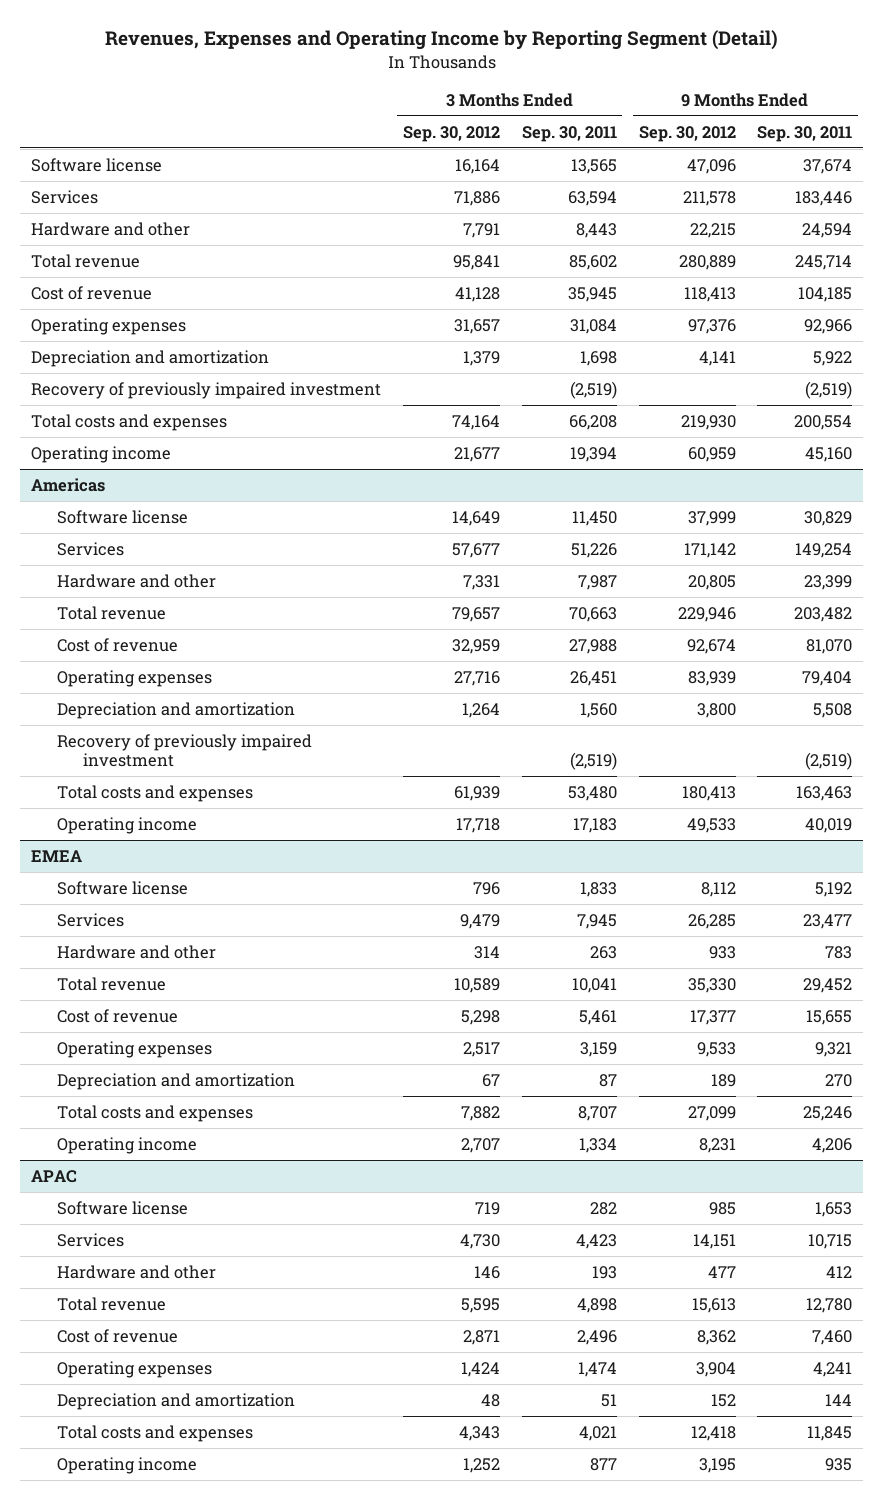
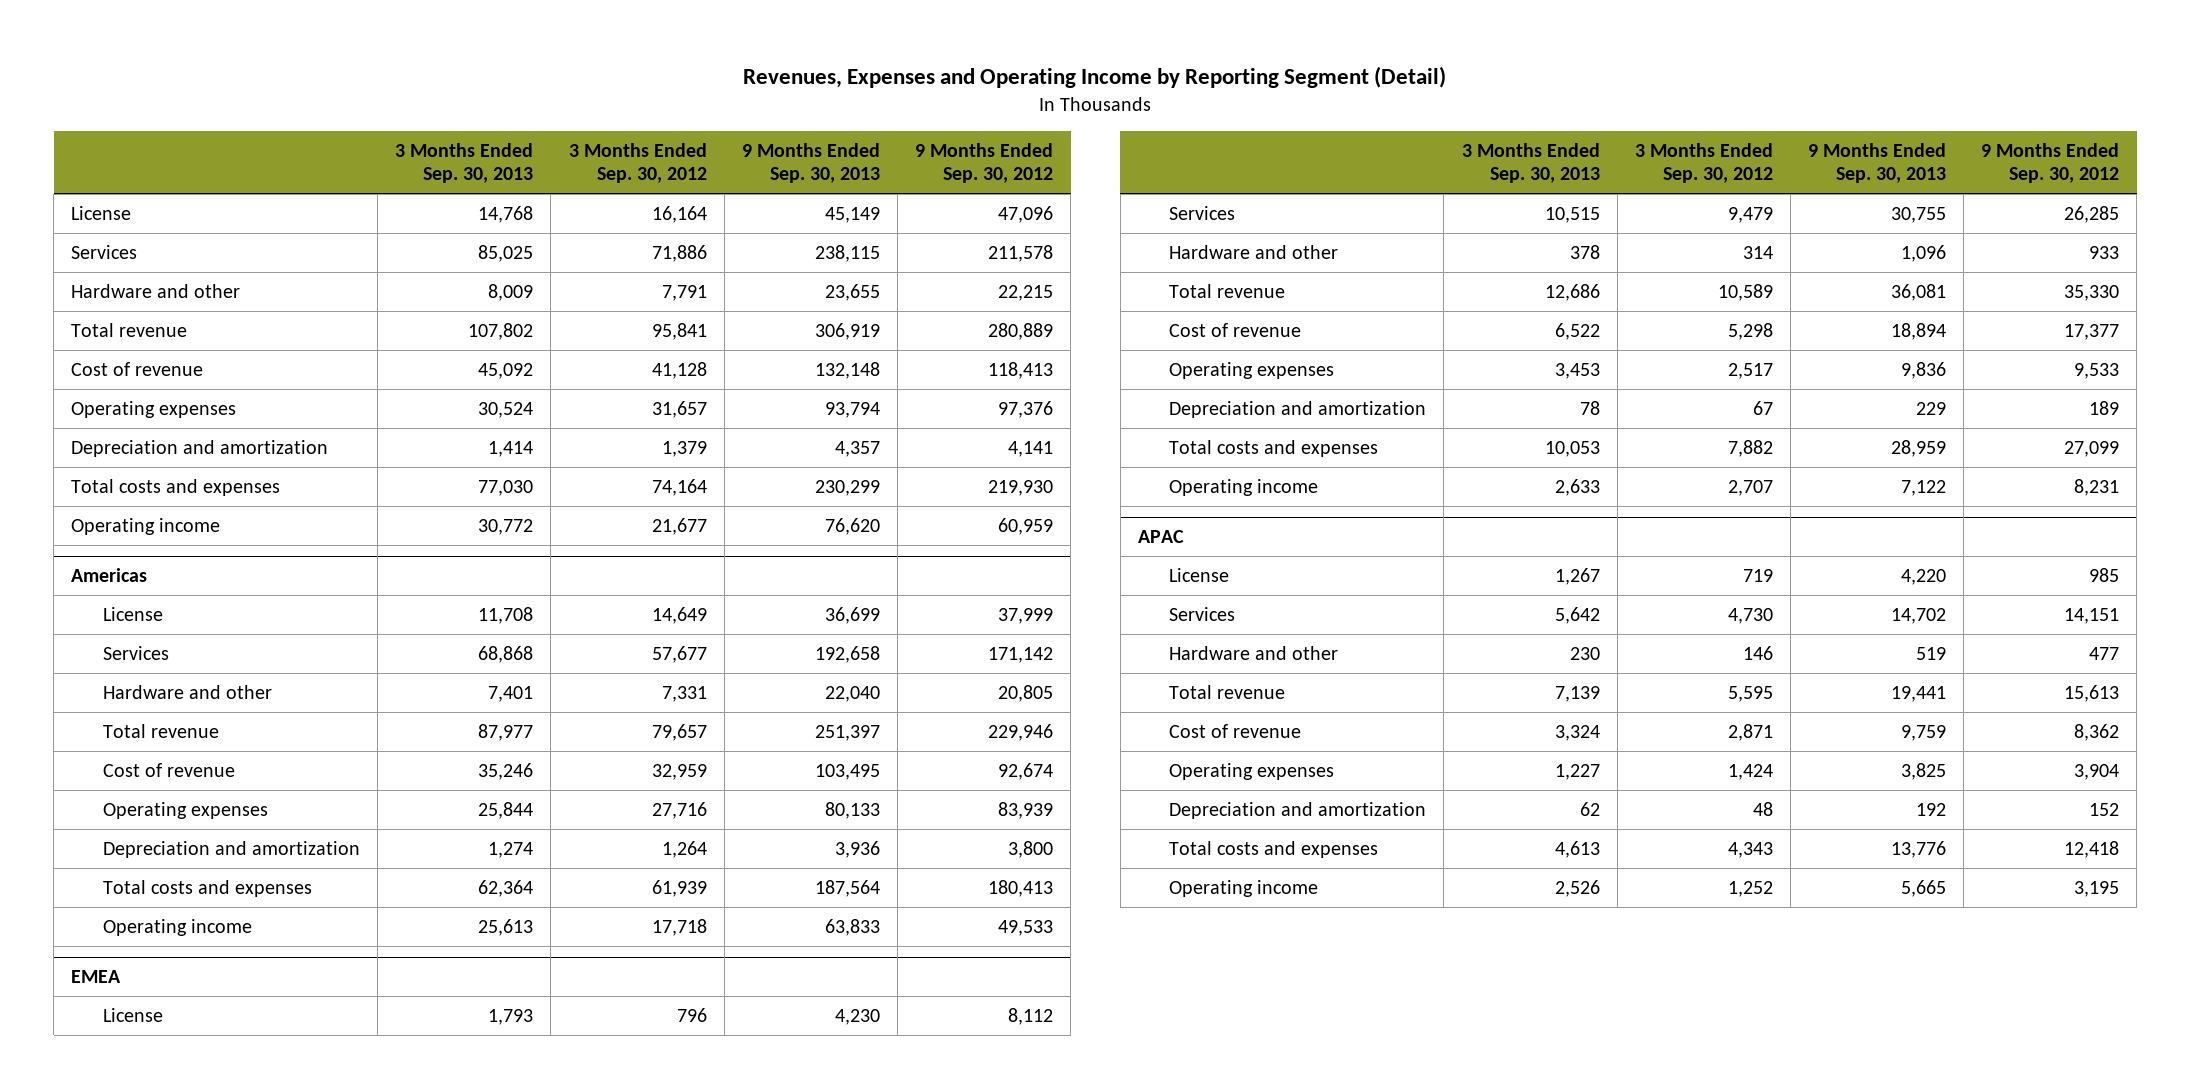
[521,125,617,142] Sep. 30, 2011 -> none
[757,125,853,142] Sep. 30, 2011 -> none
none -> [395,142,534,183] 3 Months Ended Sep. 30, 2013
none -> [741,142,880,183] 9 Months Ended Sep. 30, 2013
[30,157,162,172] Software license -> [71,205,132,220] License
[30,381,381,399] Recovery of previously impaired investment -> none
[56,509,188,524] Software license -> [103,606,164,621] License
[56,733,312,768] Recovery of previously impaired investment -> none
[56,880,188,895] Software license -> [103,1007,164,1022] License
[56,1200,188,1215] Software license -> [1169,567,1230,582] License

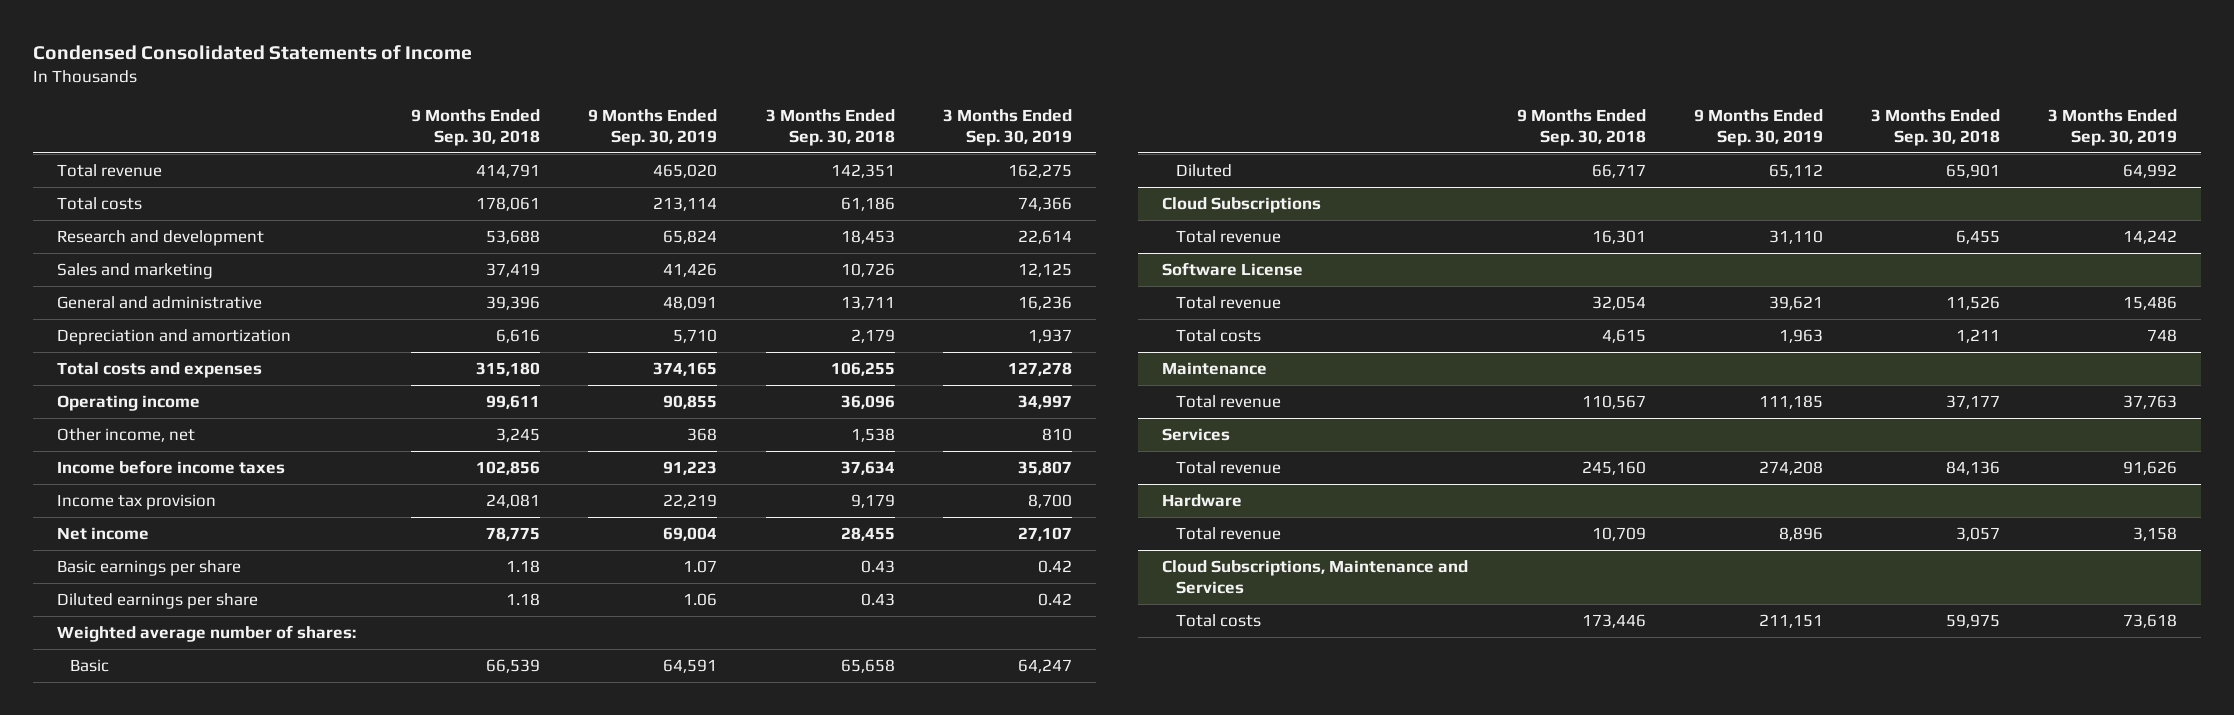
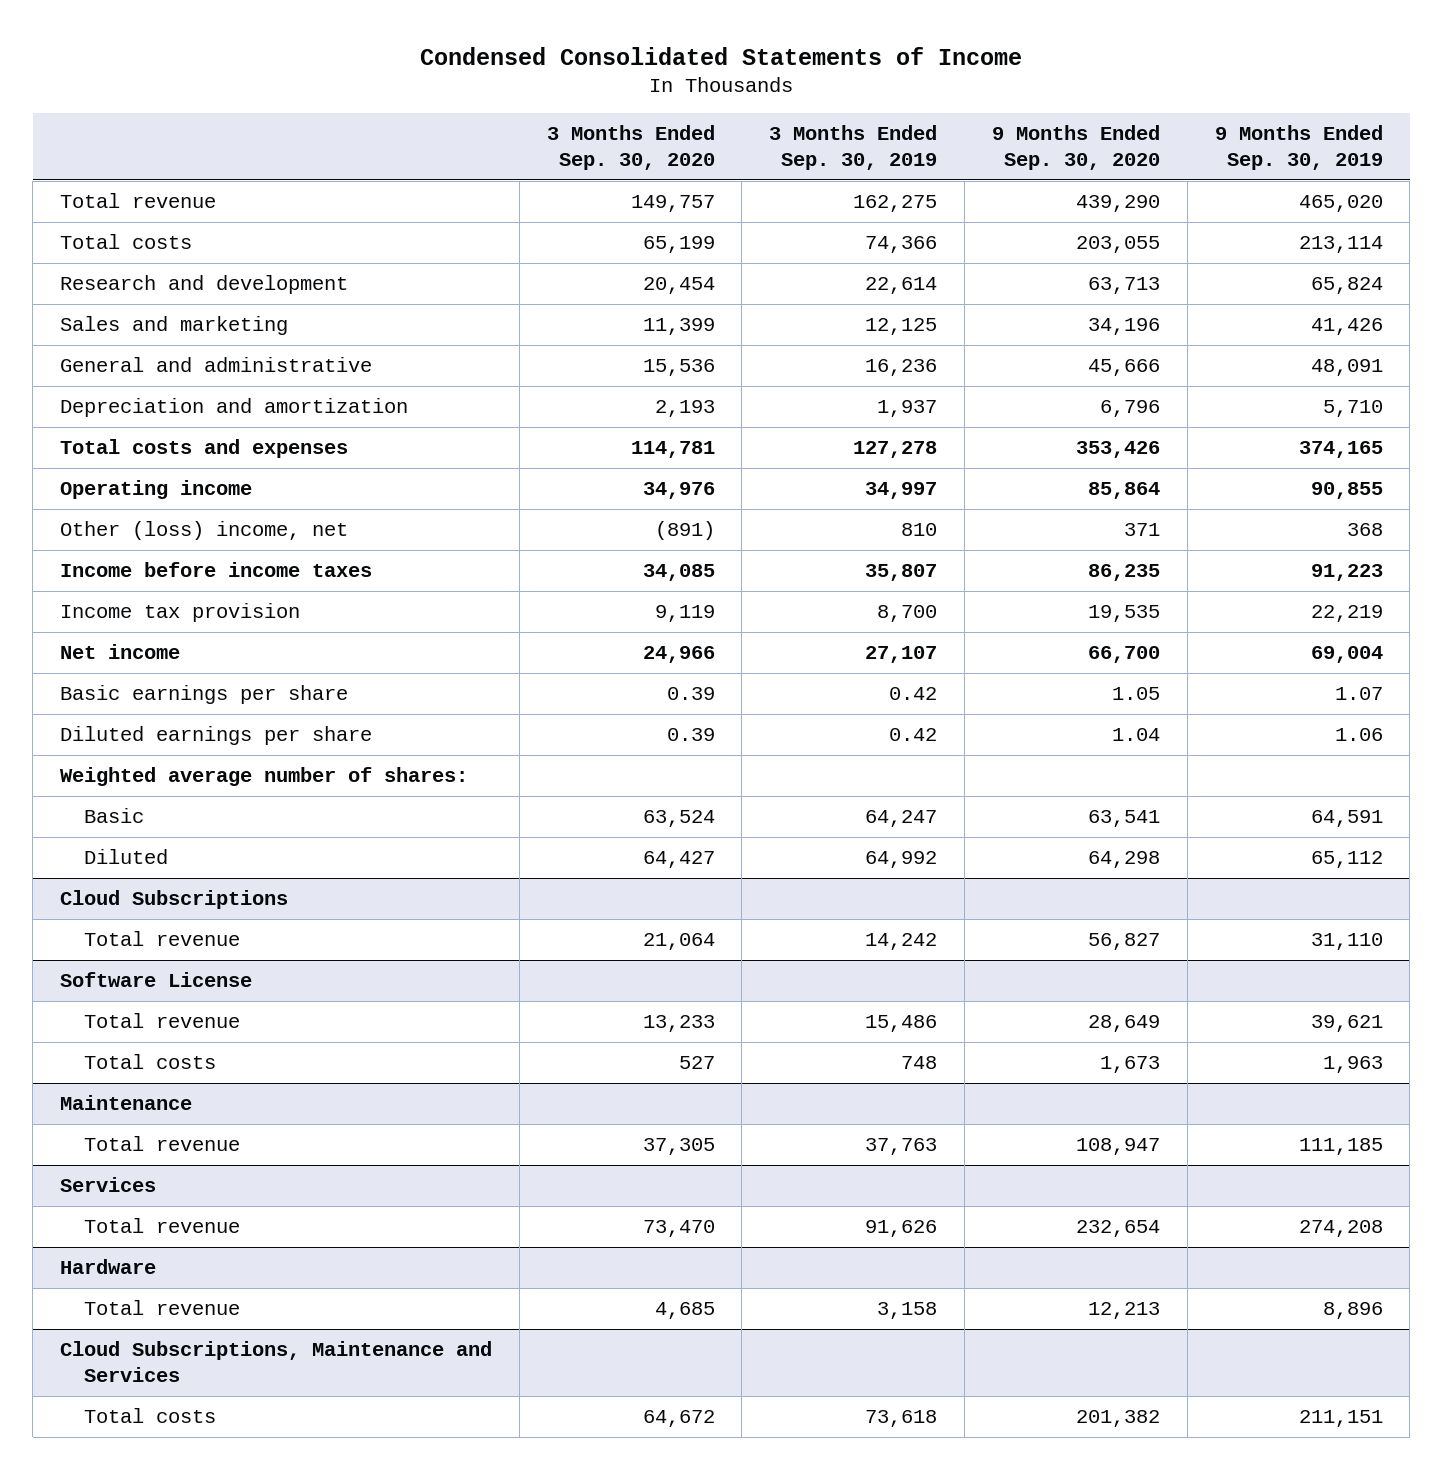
[411,109,541,146] 9 Months Ended Sep. 30, 2018 -> none
[765,109,895,146] 3 Months Ended Sep. 30, 2018 -> none
none -> [546,125,715,171] 3 Months Ended Sep. 30, 2020
none -> [991,125,1160,171] 9 Months Ended Sep. 30, 2020
[57,428,196,443] Other income, net -> [60,521,349,541] Other (loss) income, net

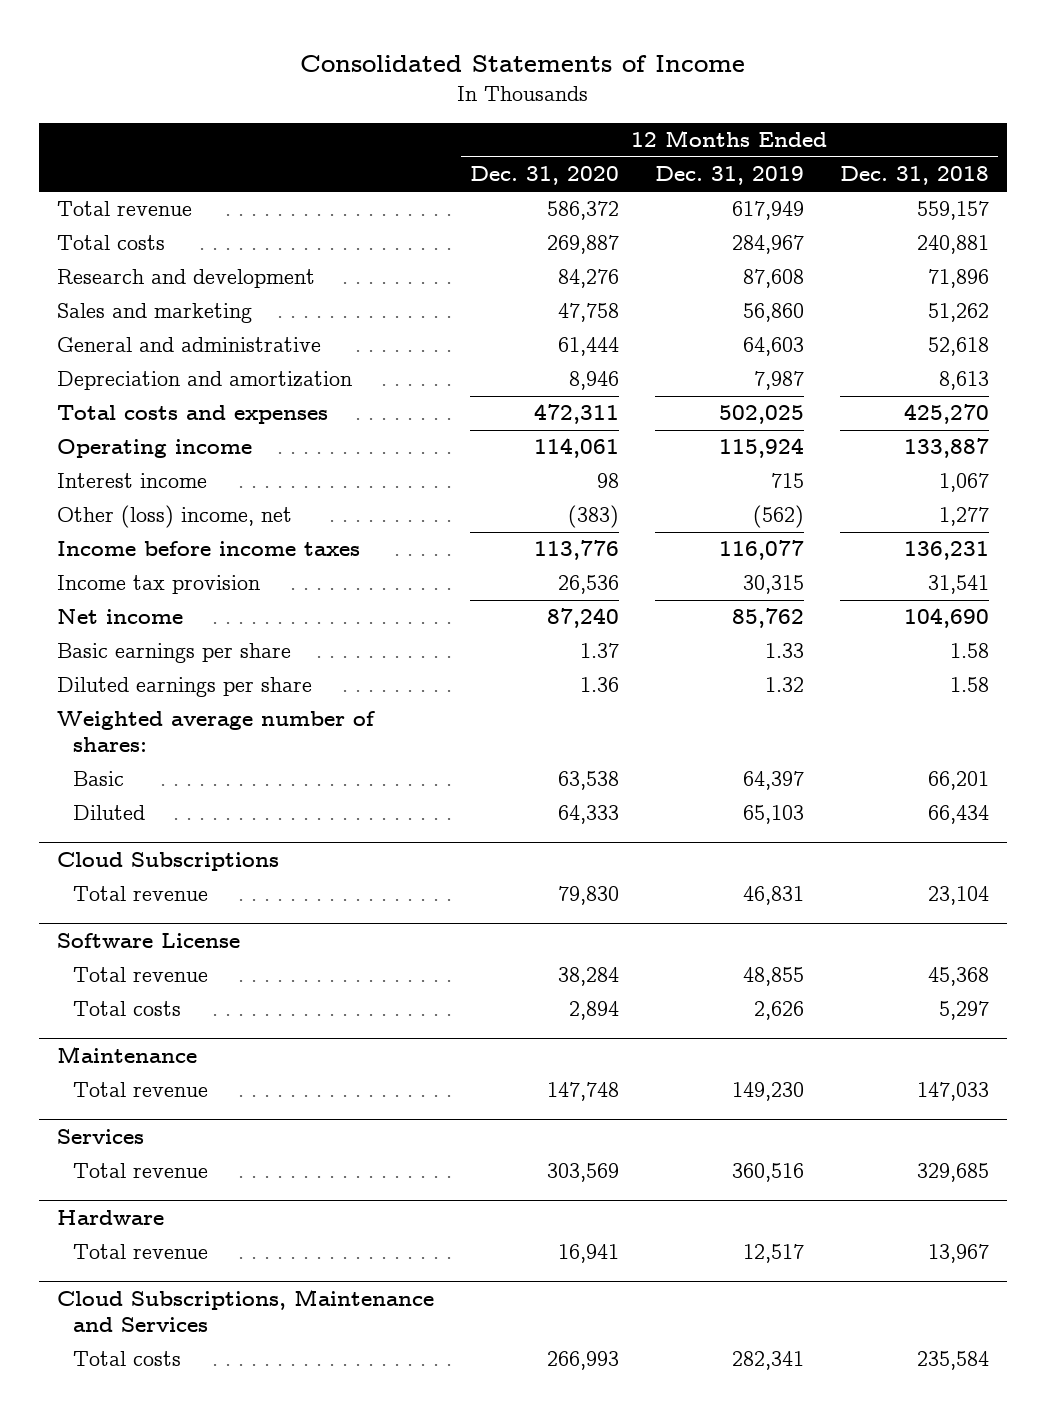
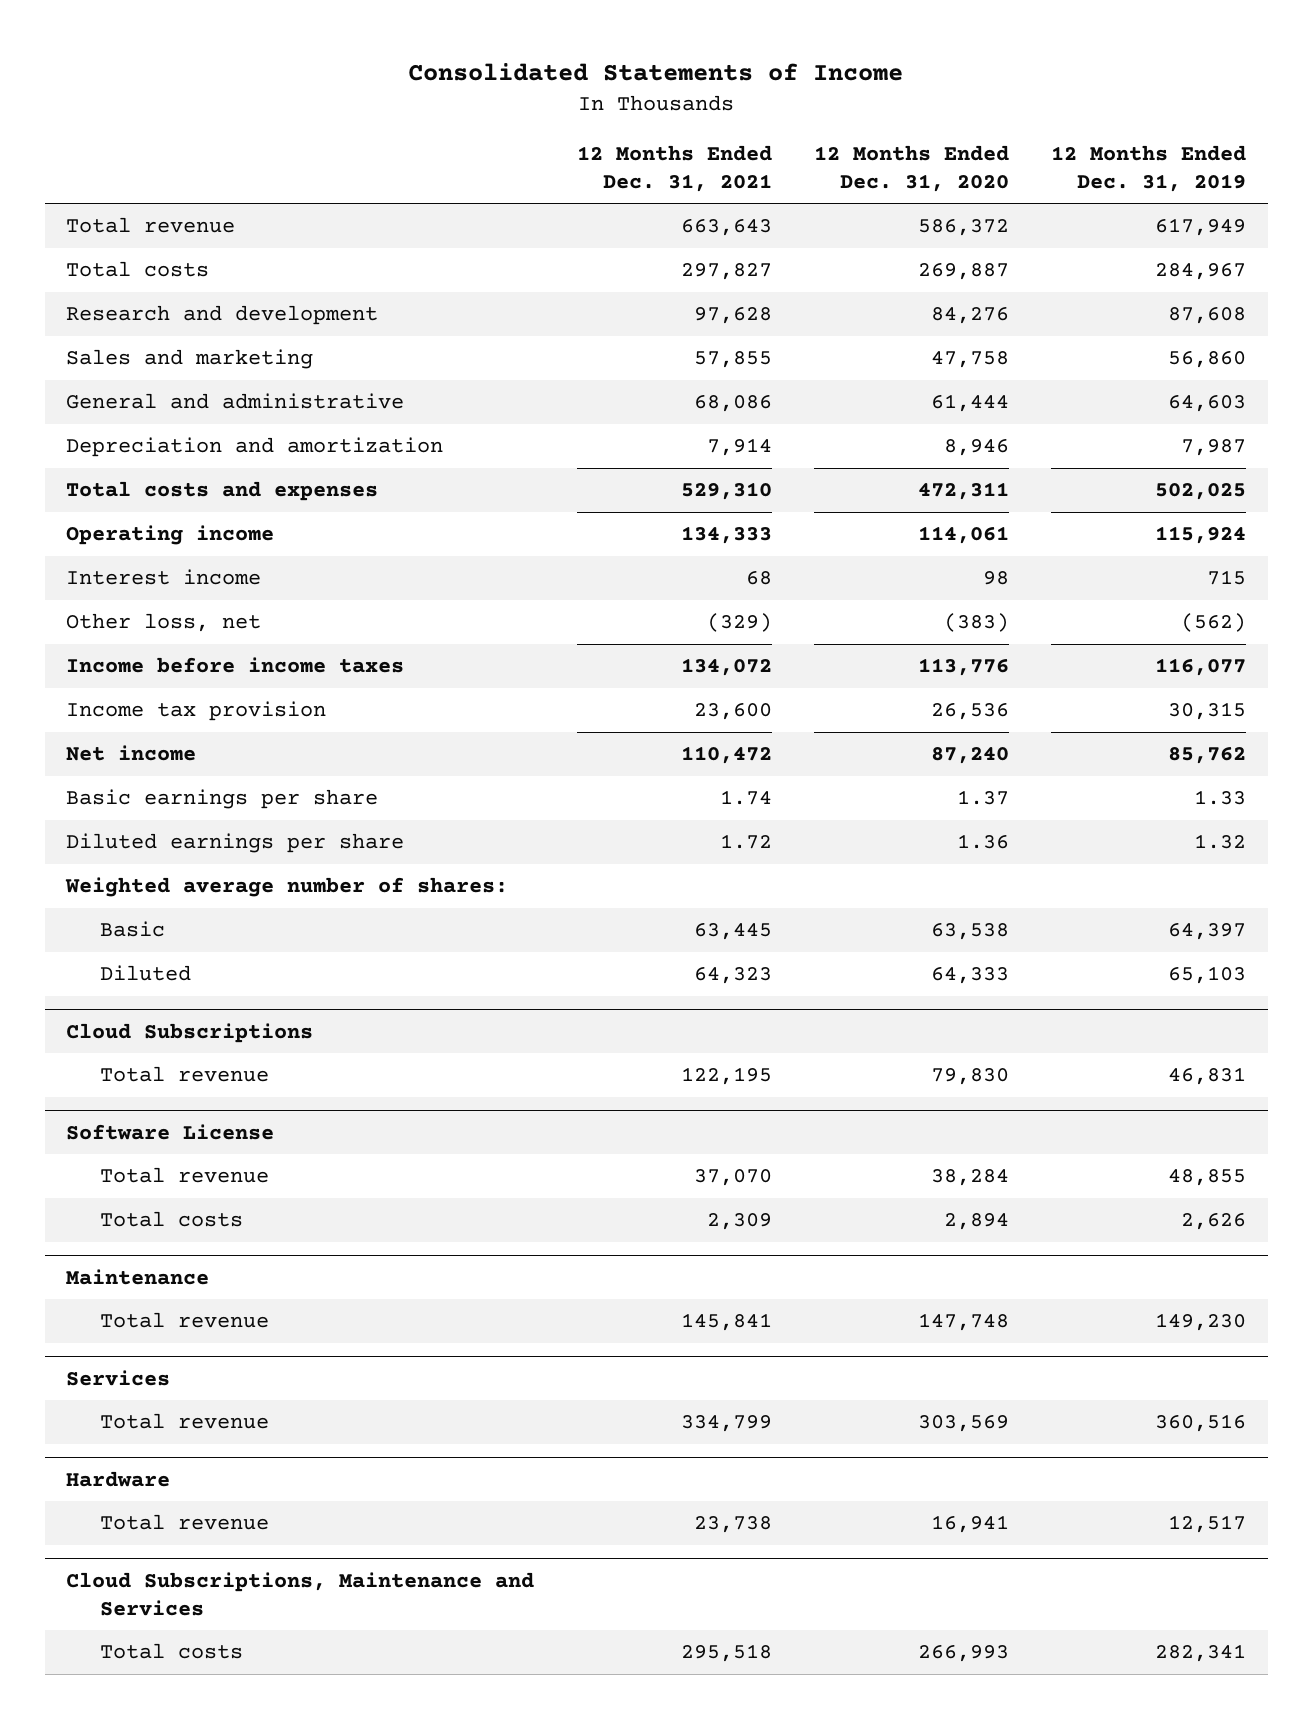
[839,166,989,186] Dec. 31, 2018 -> none
none -> [576,145,772,192] 12 Months Ended Dec. 31, 2021
[57,505,293,529] Other (loss) income, net -> [66,613,262,633] Other loss, net

